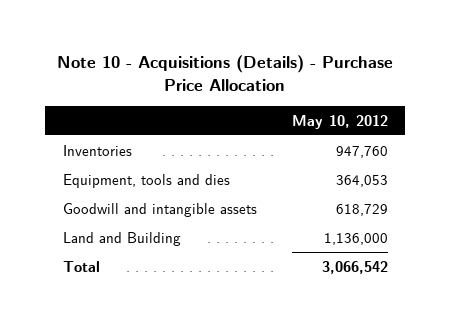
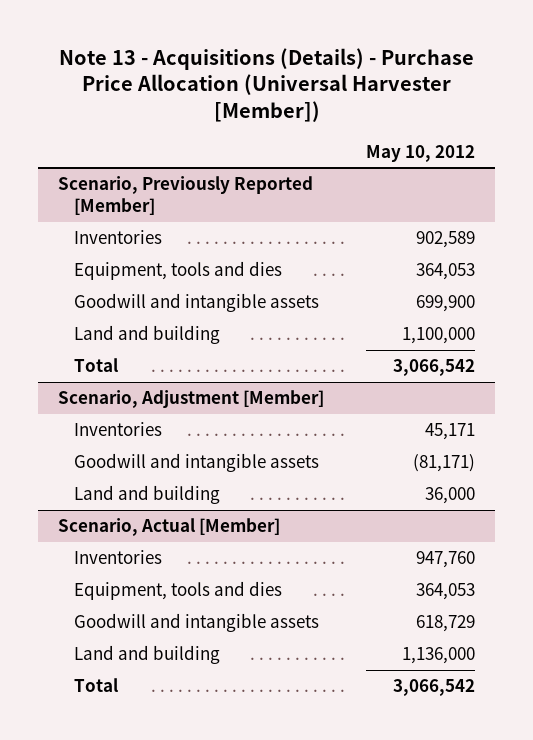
[57,55,394,92] Note 10 - Acquisitions (Details) - Purchase Price Allocation -> [58,47,474,123] Note 13 - Acquisitions (Details) - Purchase Price Allocation (Universal Harvester [Member])
none -> [58,176,314,216] Scenario, Previously Reported [Member]
none -> [73,230,162,245] Inventories
none -> [73,261,282,281] Equipment, tools and dies
none -> [73,293,319,313] Goodwill and intangible assets
none -> [73,325,220,345] Land and building
none -> [73,358,118,373] Total
none -> [58,390,325,409] Scenario, Adjustment [Member]
none -> [73,422,162,437] Inventories
none -> [73,453,319,473] Goodwill and intangible assets
none -> [73,485,220,505] Land and building
none -> [58,518,281,537] Scenario, Actual [Member]
[62,231,181,246] Land and Building -> [73,645,220,665] Land and building

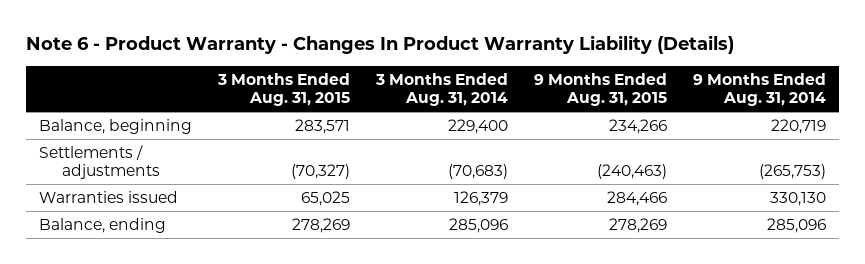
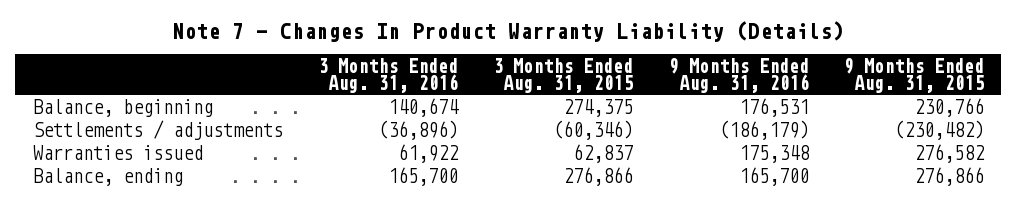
[26,35,735,55] Note 6 - Product Warranty - Changes In Product Warranty Liability (Details) -> [172,20,845,42] Note 7 - Changes In Product Warranty Liability (Details)
[375,73,509,107] 3 Months Ended Aug. 31, 2014 -> none
[692,73,826,107] 9 Months Ended Aug. 31, 2014 -> none
none -> [317,57,458,94] 3 Months Ended Aug. 31, 2016
none -> [668,57,809,94] 9 Months Ended Aug. 31, 2016
[295,119,351,135] 283,571 -> [563,99,634,118] 274,375
[608,119,667,135] 234,266 -> [913,98,984,118] 230,766
[291,164,351,180] (70,327) -> [553,120,634,141] (60,346)
[596,164,667,180] (240,463) -> [893,120,984,141] (230,482)
[301,191,351,207] 65,025 -> [573,144,634,164] 62,837
[606,191,667,207] 284,466 -> [913,144,985,164] 276,582
[292,218,351,234] 278,269 -> [563,167,634,187] 276,866
[608,218,667,234] 278,269 -> [913,167,984,187] 276,866

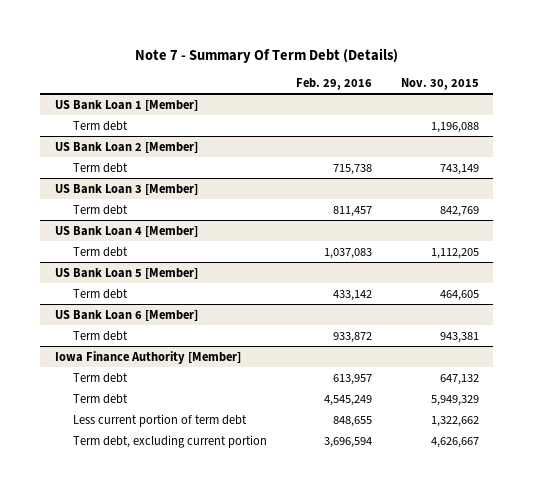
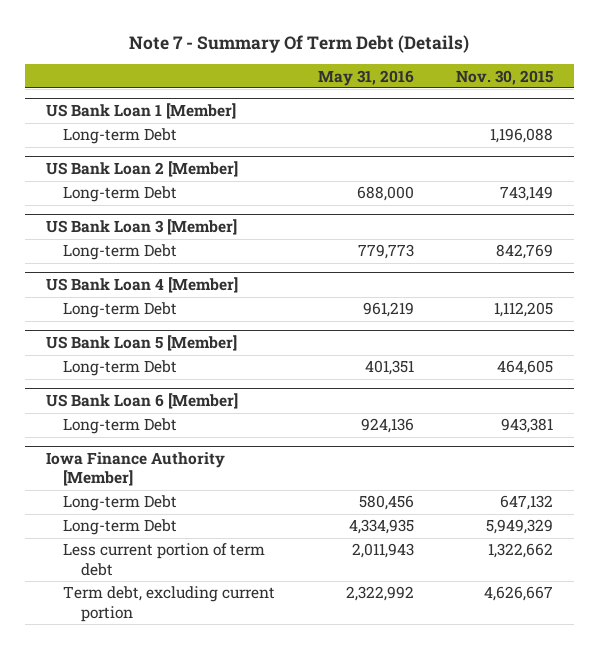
[295,77,372,90] Feb. 29, 2016 -> none
none -> [317,69,414,86] May 31, 2016
[73,120,129,131] Term debt -> [63,128,178,145] Long-term Debt
[73,162,129,173] Term debt -> [63,186,178,203] Long-term Debt
[73,204,129,215] Term debt -> [63,244,178,261] Long-term Debt
[73,246,129,257] Term debt -> [63,302,178,319] Long-term Debt
[73,288,129,299] Term debt -> [63,360,178,377] Long-term Debt
[73,330,129,341] Term debt -> [63,418,178,435] Long-term Debt
[73,372,129,383] Term debt -> [63,495,178,512] Long-term Debt
[73,393,129,404] Term debt -> [63,519,178,536] Long-term Debt

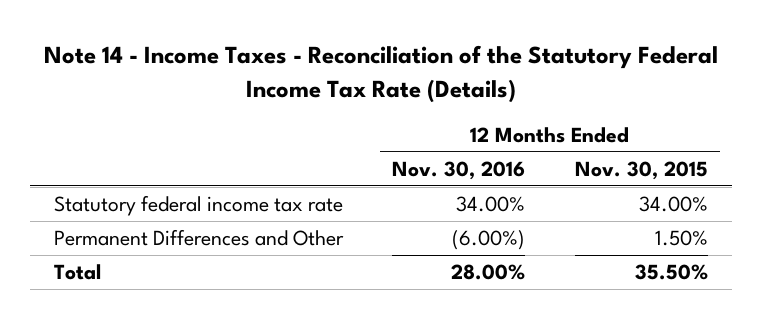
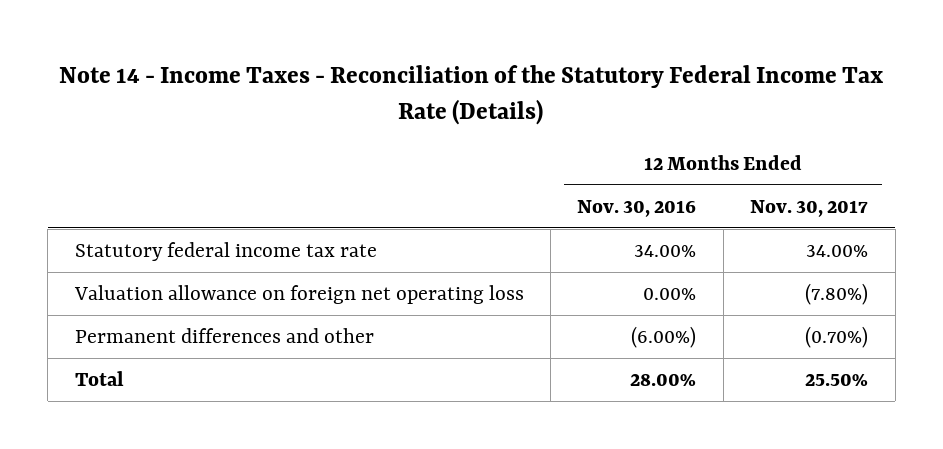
[574,160,708,180] Nov. 30, 2015 -> none
none -> [750,199,869,217] Nov. 30, 2017
none -> [73,284,524,304] Valuation allowance on foreign net operating loss
[54,228,345,246] Permanent Differences and Other -> [74,327,374,343] Permanent differences and other

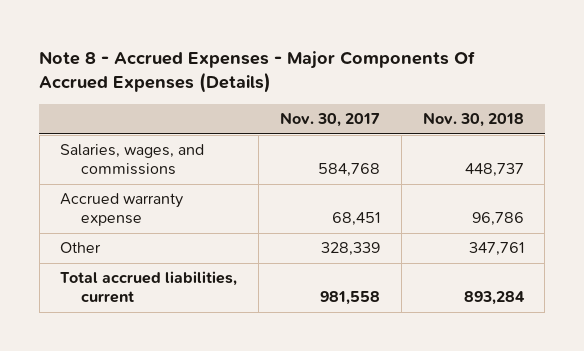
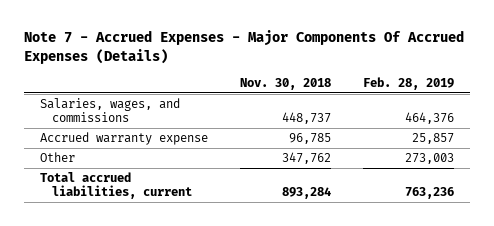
[39,50,476,94] Note 8 - Accrued Expenses - Major Components Of Accrued Expenses (Details) -> [23,30,464,64] Note 7 - Accrued Expenses - Major Components Of Accrued Expenses (Details)
[280,112,381,128] Nov. 30, 2017 -> none
none -> [362,76,454,90] Feb. 28, 2019
[471,212,524,227] 96,786 -> [288,133,331,145] 96,785
[468,242,524,257] 347,761 -> [281,152,331,165] 347,762

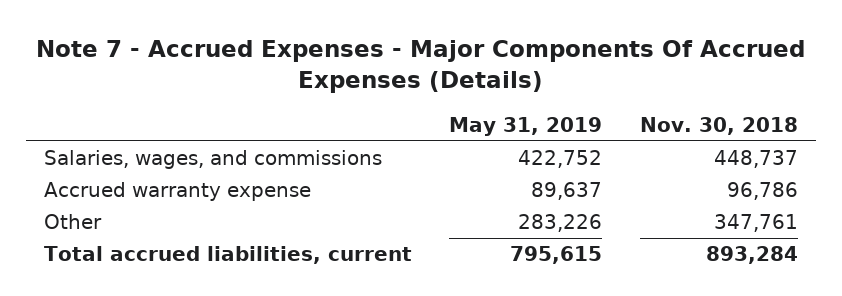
[362,76,454,90] Feb. 28, 2019 -> none
none -> [449,117,603,137] May 31, 2019
[288,133,331,145] 96,785 -> [726,182,798,201] 96,786
[281,152,331,165] 347,762 -> [713,214,798,233] 347,761

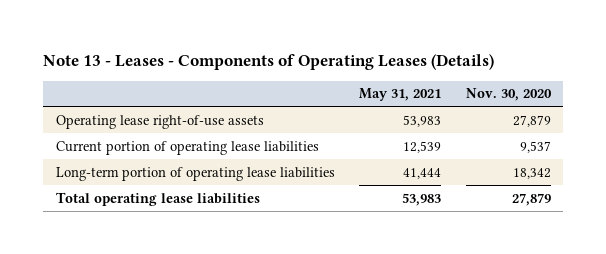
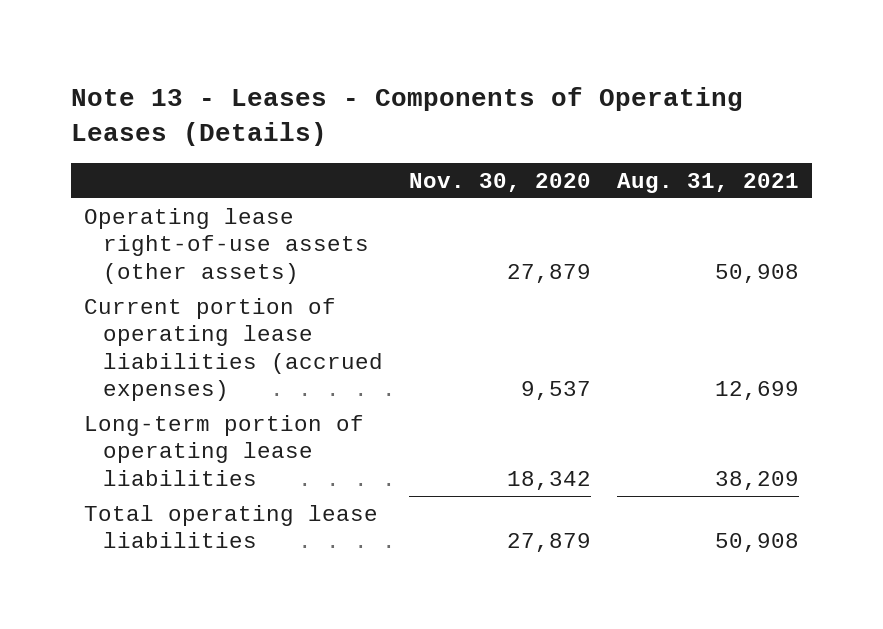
[359,88,442,102] May 31, 2021 -> none
none -> [617,173,800,194] Aug. 31, 2021
[55,114,264,129] Operating lease right-of-use assets -> [84,207,370,284] Operating lease right-of-use assets (other assets)
[55,140,319,155] Current portion of operating lease liabilities -> [84,297,384,402] Current portion of operating lease liabilities (accrued expenses)

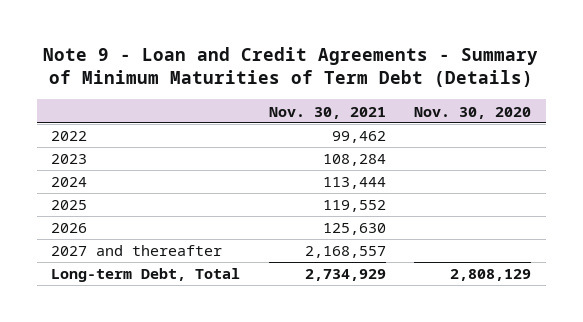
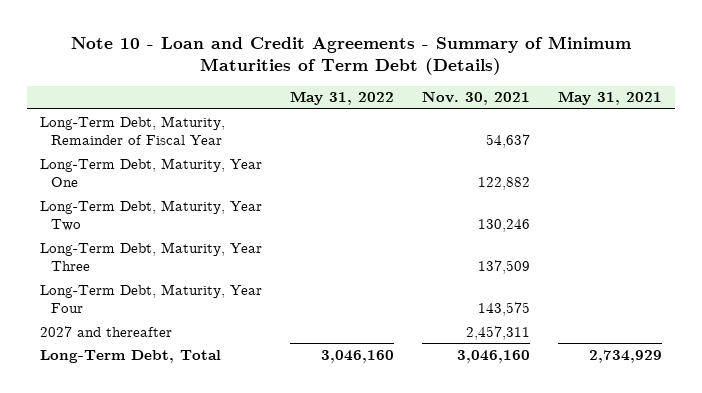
[43,46,539,88] Note 9 - Loan and Credit Agreements - Summary of Minimum Maturities of Term Debt (Details) -> [71,35,632,76] Note 10 - Loan and Credit Agreements - Summary of Minimum Maturities of Term Debt (Details)
[414,106,532,119] Nov. 30, 2020 -> none
none -> [290,91,395,106] May 31, 2022
none -> [557,91,662,106] May 31, 2021
[51,131,88,142] 2022 -> none
[51,154,88,165] 2023 -> none
[51,177,88,188] 2024 -> none
[51,200,88,211] 2025 -> none
[51,223,88,234] 2026 -> none
none -> [40,115,226,146] Long-Term Debt, Maturity, Remainder of Fiscal Year
none -> [40,157,263,188] Long-Term Debt, Maturity, Year One
none -> [40,199,263,232] Long-Term Debt, Maturity, Year Two
none -> [40,241,263,272] Long-Term Debt, Maturity, Year Three
none -> [40,283,263,314] Long-Term Debt, Maturity, Year Four
[304,246,386,259] 2,168,557 -> [465,325,530,340] 2,457,311
[51,268,241,283] Long-term Debt, Total -> [40,349,222,363] Long-Term Debt, Total
[304,269,386,282] 2,734,929 -> [456,349,530,363] 3,046,160

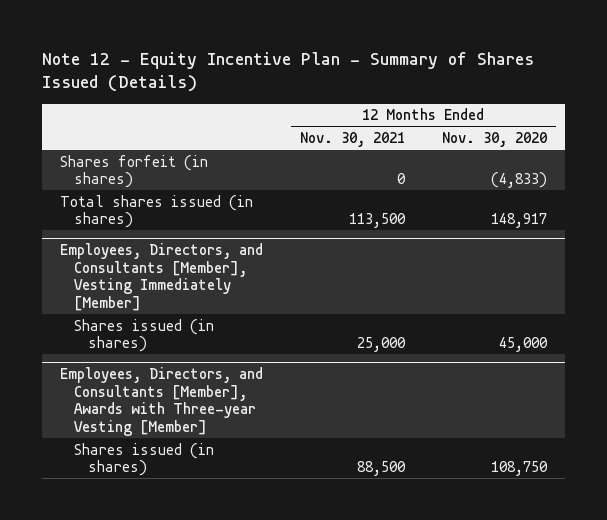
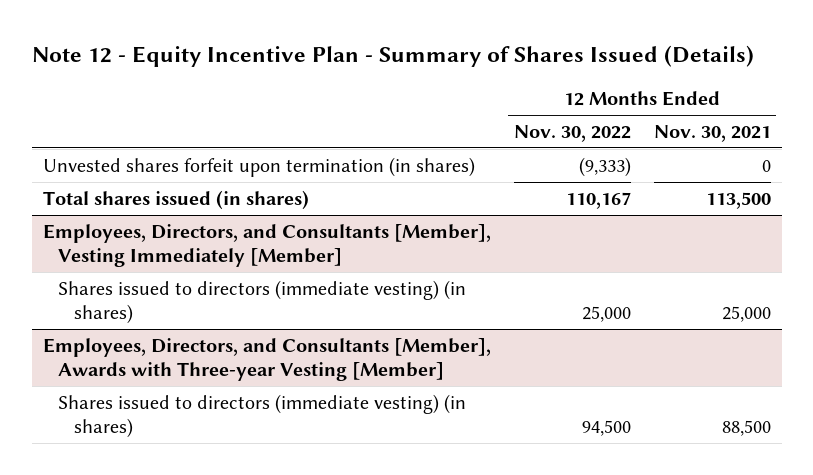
[441,132,547,148] Nov. 30, 2020 -> none
none -> [513,124,631,142] Nov. 30, 2022
[59,154,208,189] Shares forfeit (in shares) -> [42,156,475,177] Unvested shares forfeit upon termination (in shares)
[74,318,215,353] Shares issued (in shares) -> [58,279,467,324] Shares issued to directors (immediate vesting) (in shares)
[74,442,215,477] Shares issued (in shares) -> [58,393,467,438] Shares issued to directors (immediate vesting) (in shares)

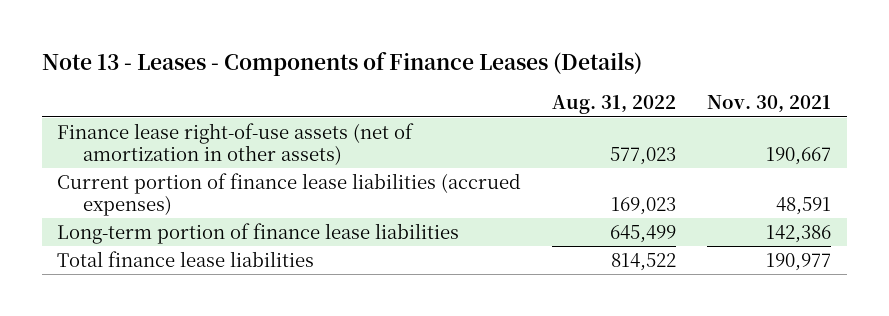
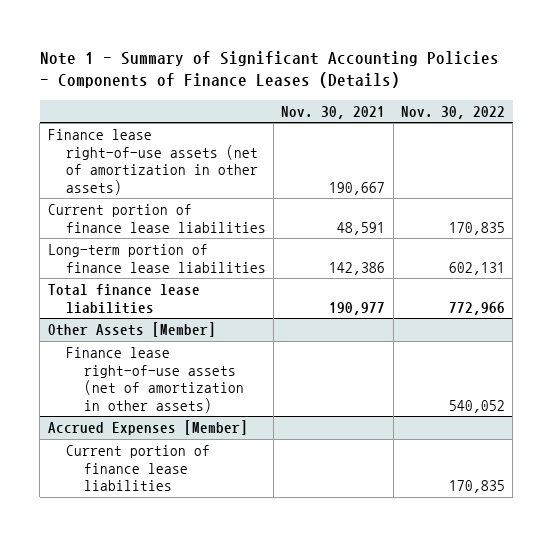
[41,52,642,77] Note 13 - Leases - Components of Finance Leases (Details) -> [39,50,499,89] Note 1 - Summary of Significant Accounting Policies - Components of Finance Leases (Details)
[552,95,677,115] Aug. 31, 2022 -> none
none -> [401,105,506,119] Nov. 30, 2022
[57,172,522,216] Current portion of finance lease liabilities (accrued expenses) -> [47,203,266,233] Current portion of finance lease liabilities
none -> [47,321,216,337] Other Assets [Member]
none -> [65,346,244,413] Finance lease right-of-use assets (net of amortization in other assets)
none -> [47,419,248,435] Accrued Expenses [Member]
none -> [65,444,210,492] Current portion of finance lease liabilities

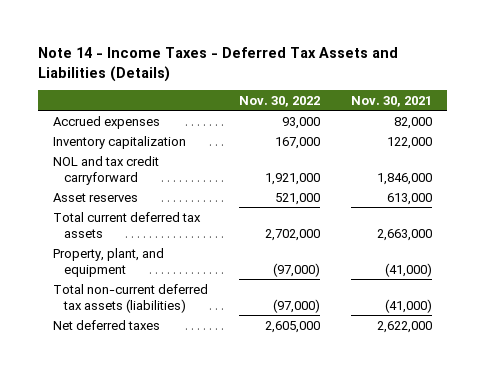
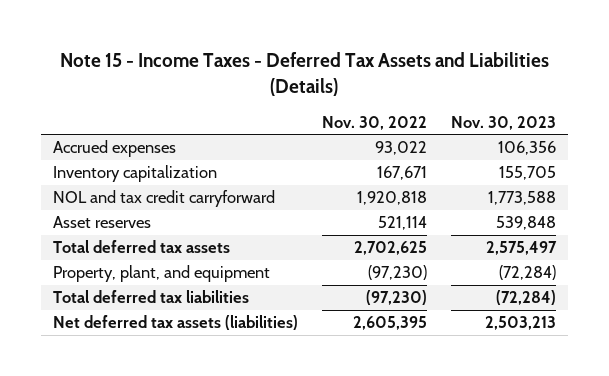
[37,46,398,82] Note 14 - Income Taxes - Deferred Tax Assets and Liabilities (Details) -> [60,51,550,96] Note 15 - Income Taxes - Deferred Tax Assets and Liabilities (Details)
[350,95,432,107] Nov. 30, 2021 -> none
none -> [450,115,556,130] Nov. 30, 2023
[281,116,320,129] 93,000 -> [374,141,427,156] 93,022
[274,136,320,149] 167,000 -> [376,166,427,181] 167,671
[264,172,320,185] 1,921,000 -> [356,191,427,206] 1,920,818
[274,192,320,205] 521,000 -> [377,216,427,231] 521,114
[53,211,202,238] Total current deferred tax assets -> [53,240,231,254] Total deferred tax assets
[264,228,320,241] 2,702,000 -> [353,241,427,256] 2,702,625
[272,262,320,277] (97,000) -> [367,265,427,281] (97,230)
[53,283,209,313] Total non-current deferred tax assets (liabilities) -> [53,290,250,304] Total deferred tax liabilities
[272,298,320,313] (97,000) -> [365,290,427,306] (97,230)
[53,319,161,330] Net deferred taxes -> [53,315,299,331] Net deferred tax assets (liabilities)
[264,320,320,333] 2,605,000 -> [352,316,427,331] 2,605,395

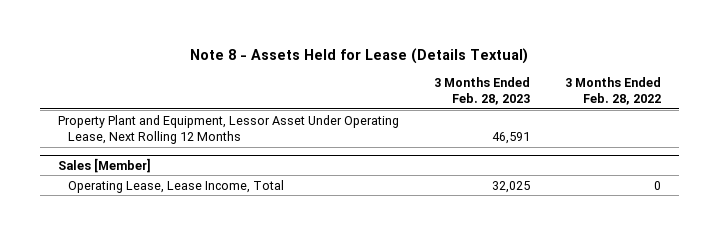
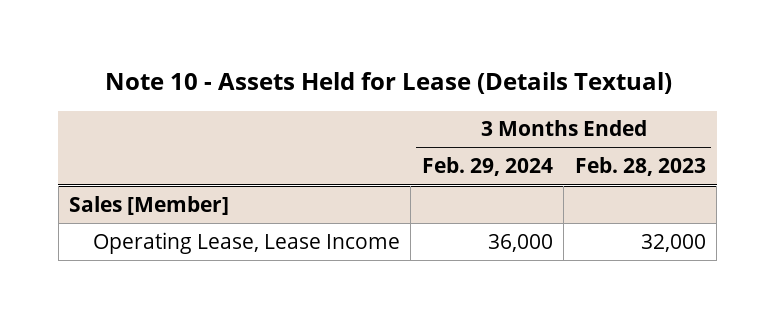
[190,47,529,64] Note 8 - Assets Held for Lease (Details Textual) -> [104,72,672,95] Note 10 - Assets Held for Lease (Details Textual)
[565,76,662,105] 3 Months Ended Feb. 28, 2022 -> none
none -> [421,157,553,177] Feb. 29, 2024
[57,114,399,144] Property Plant and Equipment, Lessor Asset Under Operating Lease, Next Rolling 12 Months -> none
[67,179,284,193] Operating Lease, Lease Income, Total -> [92,231,400,254] Operating Lease, Lease Income
[491,180,530,193] 32,025 -> [640,233,706,252] 32,000

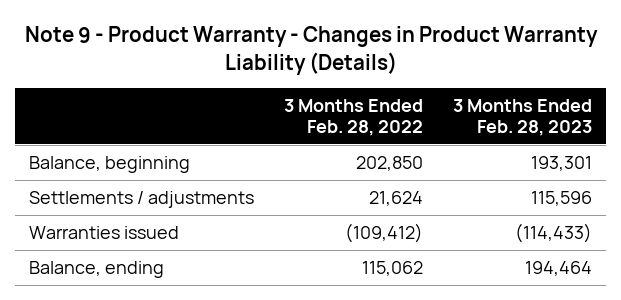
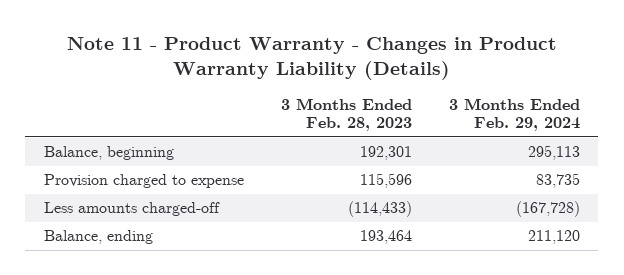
[24,26,598,75] Note 9 - Product Warranty - Changes in Product Warranty Liability (Details) -> [66,37,557,80] Note 11 - Product Warranty - Changes in Product Warranty Liability (Details)
[284,98,424,136] 3 Months Ended Feb. 28, 2022 -> none
none -> [448,97,580,132] 3 Months Ended Feb. 29, 2024
[530,156,592,172] 193,301 -> [359,146,412,161] 192,301
[29,191,255,209] Settlements / adjustments -> [43,174,244,189] Provision charged to expense
[29,226,180,240] Warranties issued -> [43,202,220,217] Less amounts charged-off
[524,261,592,277] 194,464 -> [359,230,412,245] 193,464

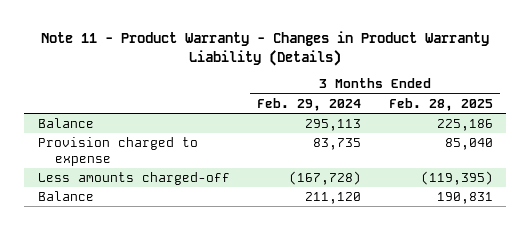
[280,97,412,132] 3 Months Ended Feb. 28, 2023 -> none
none -> [388,97,493,111] Feb. 28, 2025
[43,146,174,161] Balance, beginning -> [37,118,94,129] Balance
[43,230,153,245] Balance, ending -> [37,191,94,202] Balance

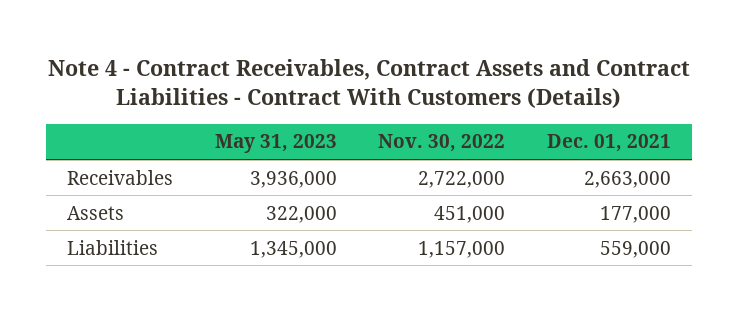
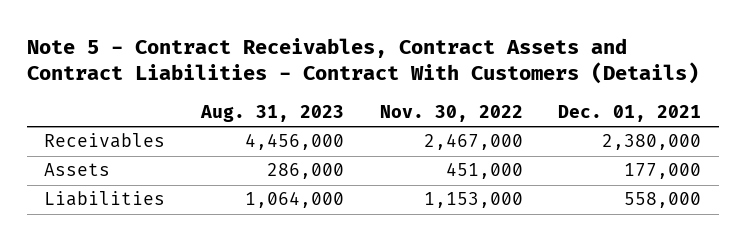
[48,58,691,108] Note 4 - Contract Receivables, Contract Assets and Contract Liabilities - Contract With Customers (Details) -> [26,37,699,85] Note 5 - Contract Receivables, Contract Assets and Contract Liabilities - Contract With Customers (Details)
[214,134,337,154] May 31, 2023 -> none
none -> [200,105,345,123] Aug. 31, 2023
[418,170,506,188] 2,722,000 -> [423,133,523,151] 2,467,000
[583,170,671,188] 2,663,000 -> [602,134,702,151] 2,380,000
[418,240,506,258] 1,157,000 -> [423,192,523,209] 1,153,000
[599,240,671,258] 559,000 -> [624,192,702,209] 558,000

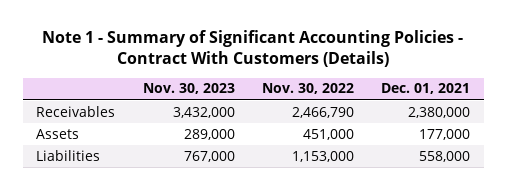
[26,37,699,85] Note 5 - Contract Receivables, Contract Assets and Contract Liabilities - Contract With Customers (Details) -> [42,30,464,68] Note 1 - Summary of Significant Accounting Policies - Contract With Customers (Details)
[200,105,345,123] Aug. 31, 2023 -> none
none -> [142,83,235,95] Nov. 30, 2023
[423,133,523,151] 2,467,000 -> [291,106,354,118] 2,466,790

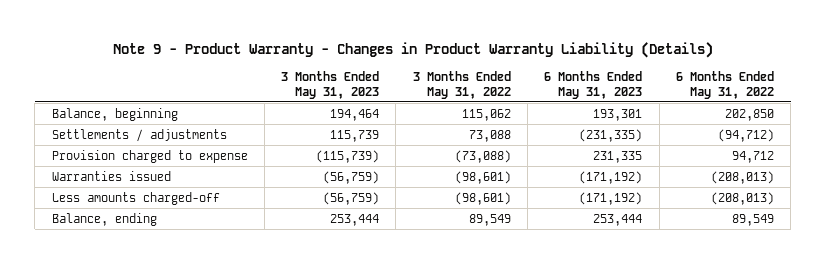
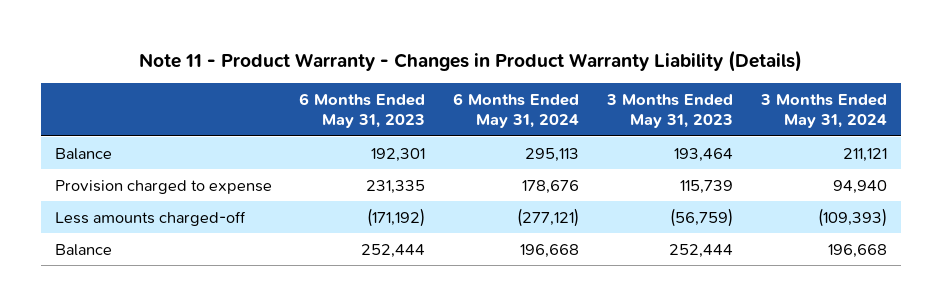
[112,41,713,58] Note 9 - Product Warranty - Changes in Product Warranty Liability (Details) -> [138,49,802,72] Note 11 - Product Warranty - Changes in Product Warranty Liability (Details)
[412,70,511,99] 3 Months Ended May 31, 2022 -> none
[675,70,774,99] 6 Months Ended May 31, 2022 -> none
none -> [453,92,580,129] 6 Months Ended May 31, 2024
none -> [759,93,887,129] 3 Months Ended May 31, 2024
[51,128,227,142] Settlements / adjustments -> none
[51,170,171,181] Warranties issued -> none
[51,107,178,121] Balance, beginning -> [54,147,112,160] Balance
[330,108,380,121] 194,464 -> [674,147,734,162] 193,464
[593,108,643,121] 193,301 -> [371,147,426,162] 192,301
[316,149,380,163] (115,739) -> [680,179,734,194] 115,739
[51,212,157,226] Balance, ending -> [54,243,112,256] Balance
[330,213,380,226] 253,444 -> [669,243,734,258] 252,444
[593,213,643,226] 253,444 -> [361,243,426,258] 252,444

